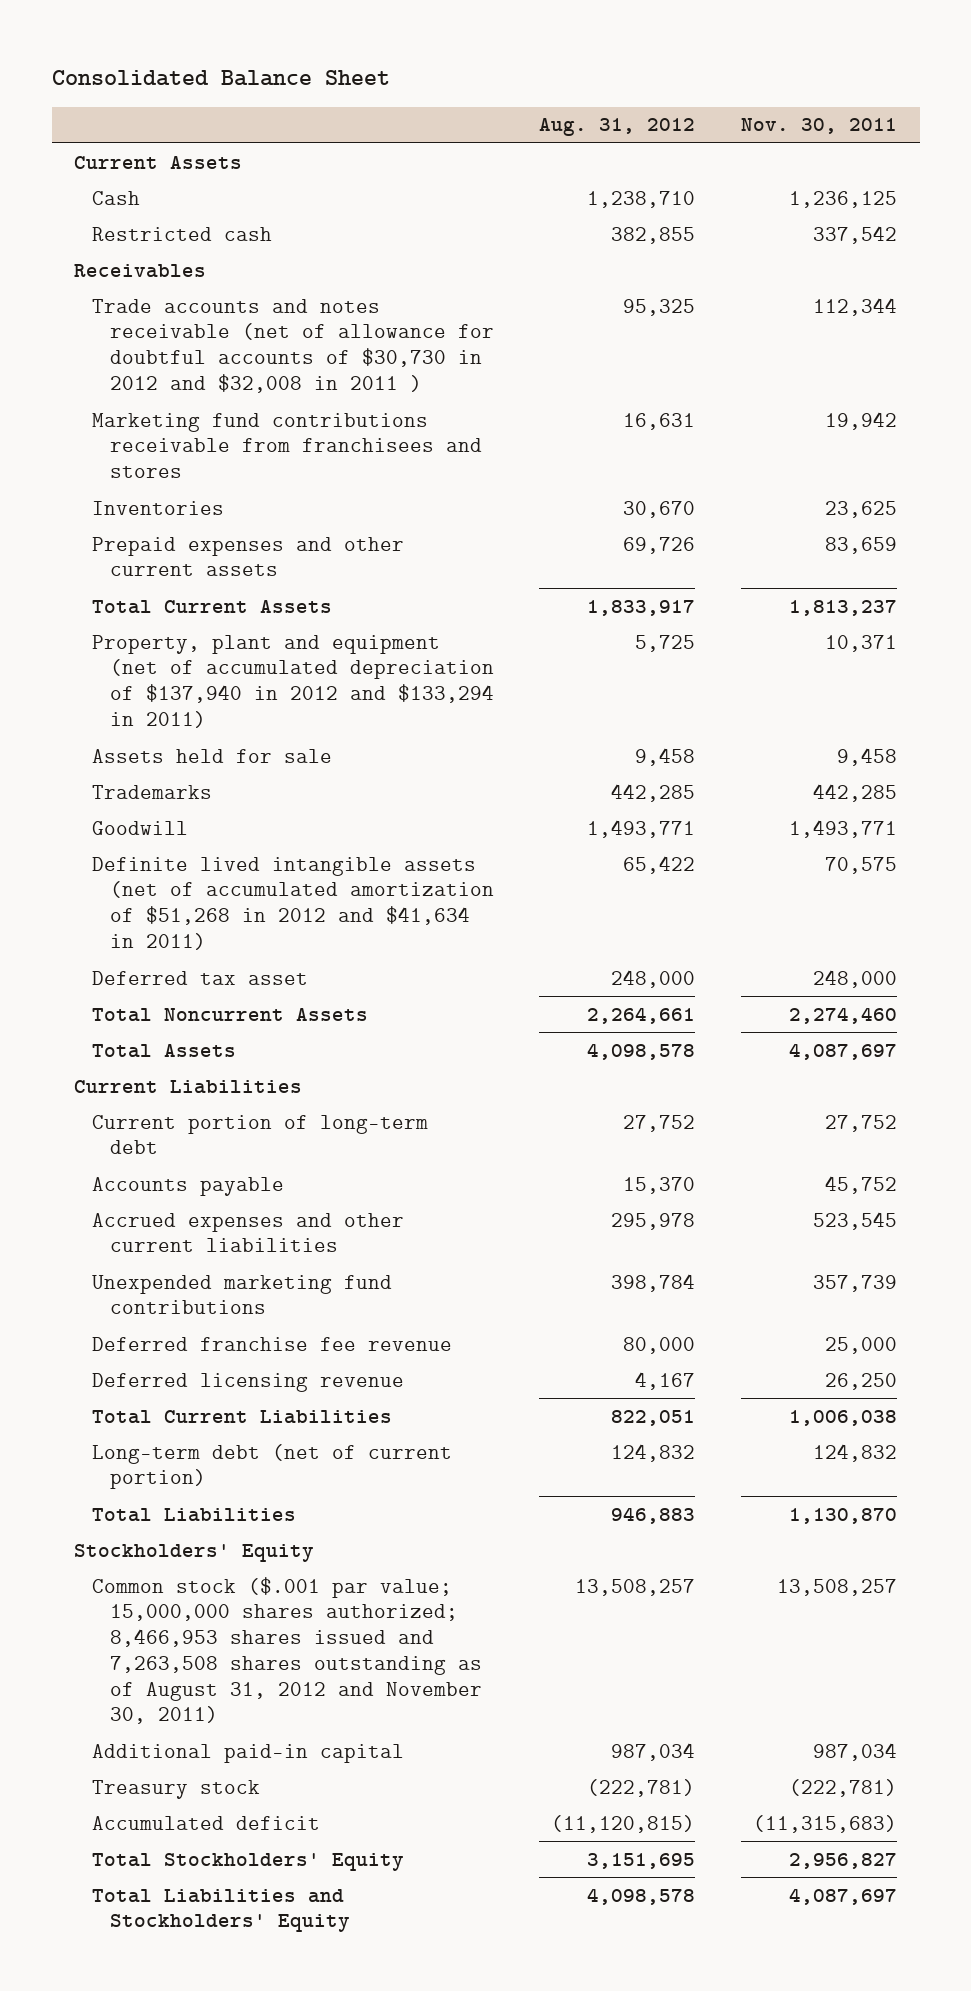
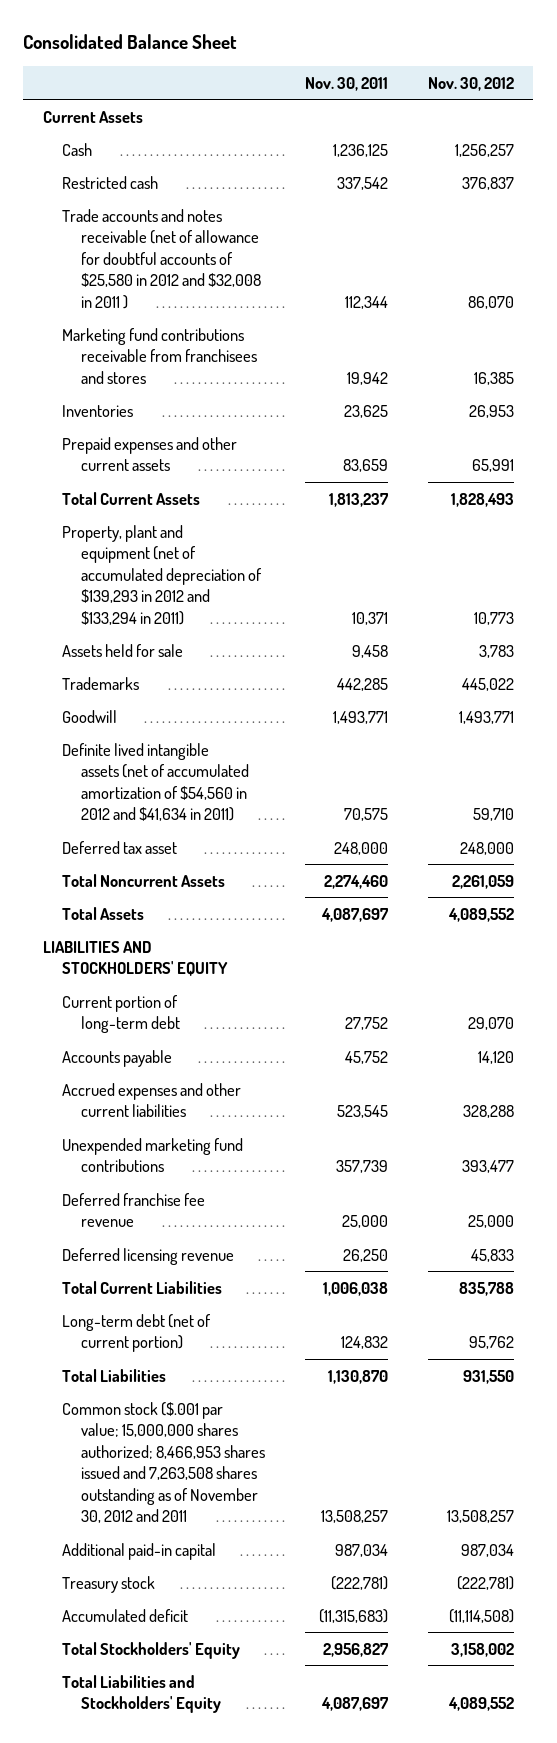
[539,118,696,137] Aug. 31, 2012 -> none
none -> [427,76,514,91] Nov. 30, 2012
[74,263,207,278] Receivables -> none
[91,298,494,393] Trade accounts and notes receivable (net of allowance for doubtful accounts of $30,730 in 2012 and $32,008 in 2011 ) -> [62,208,262,309] Trade accounts and notes receivable (net of allowance for doubtful accounts of $25,580 in 2012 and $32,008 in 2011 )
[91,634,494,728] Property, plant and equipment (net of accumulated depreciation of $137,940 in 2012 and $133,294 in 2011) -> [62,524,263,625] Property, plant and equipment (net of accumulated depreciation of $139,293 in 2012 and $133,294 in 2011)
[91,856,494,950] Definite lived intangible assets (net of accumulated amortization of $51,268 in 2012 and $41,634 in 2011) -> [62,742,250,822] Definite lived intangible assets (net of accumulated amortization of $54,560 in 2012 and $41,634 in 2011)
[74,1079,303,1094] Current Liabilities -> none
none -> [43,940,229,977] LIABILITIES AND STOCKHOLDERS' EQUITY
[74,1543,315,1562] Stockholders' Equity -> none
[91,1576,482,1725] Common stock ($.001 par value; 15,000,000 shares authorized; 8,466,953 shares issued and 7,263,508 shares outstanding as of August 31, 2012 and November 30, 2011) -> [62,1401,266,1524] Common stock ($.001 par value; 15,000,000 shares authorized; 8,466,953 shares issued and 7,263,508 shares outstanding as of November 30, 2012 and 2011

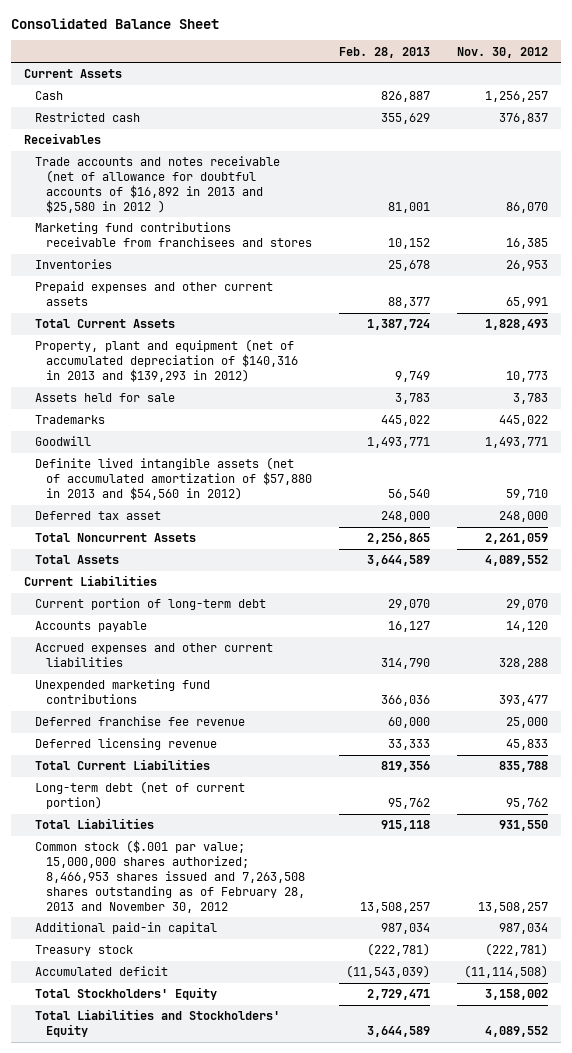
[304,76,388,91] Nov. 30, 2011 -> none
none -> [339,46,431,58] Feb. 28, 2013
none -> [24,133,102,145] Receivables
[62,208,262,309] Trade accounts and notes receivable (net of allowance for doubtful accounts of $25,580 in 2012 and $32,008 in 2011 ) -> [35,156,281,213] Trade accounts and notes receivable (net of allowance for doubtful accounts of $16,892 in 2013 and $25,580 in 2012 )
[62,524,263,625] Property, plant and equipment (net of accumulated depreciation of $139,293 in 2012 and $133,294 in 2011) -> [35,339,299,382] Property, plant and equipment (net of accumulated depreciation of $140,316 in 2013 and $139,293 in 2012)
[62,742,250,822] Definite lived intangible assets (net of accumulated amortization of $54,560 in 2012 and $41,634 in 2011) -> [35,457,313,500] Definite lived intangible assets (net of accumulated amortization of $57,880 in 2013 and $54,560 in 2012)
[43,940,229,977] LIABILITIES AND STOCKHOLDERS' EQUITY -> none
none -> [24,575,158,587] Current Liabilities
[62,1401,266,1524] Common stock ($.001 par value; 15,000,000 shares authorized; 8,466,953 shares issued and 7,263,508 shares outstanding as of November 30, 2012 and 2011 -> [35,840,306,913] Common stock ($.001 par value; 15,000,000 shares authorized; 8,466,953 shares issued and 7,263,508 shares outstanding as of February 28, 2013 and November 30, 2012

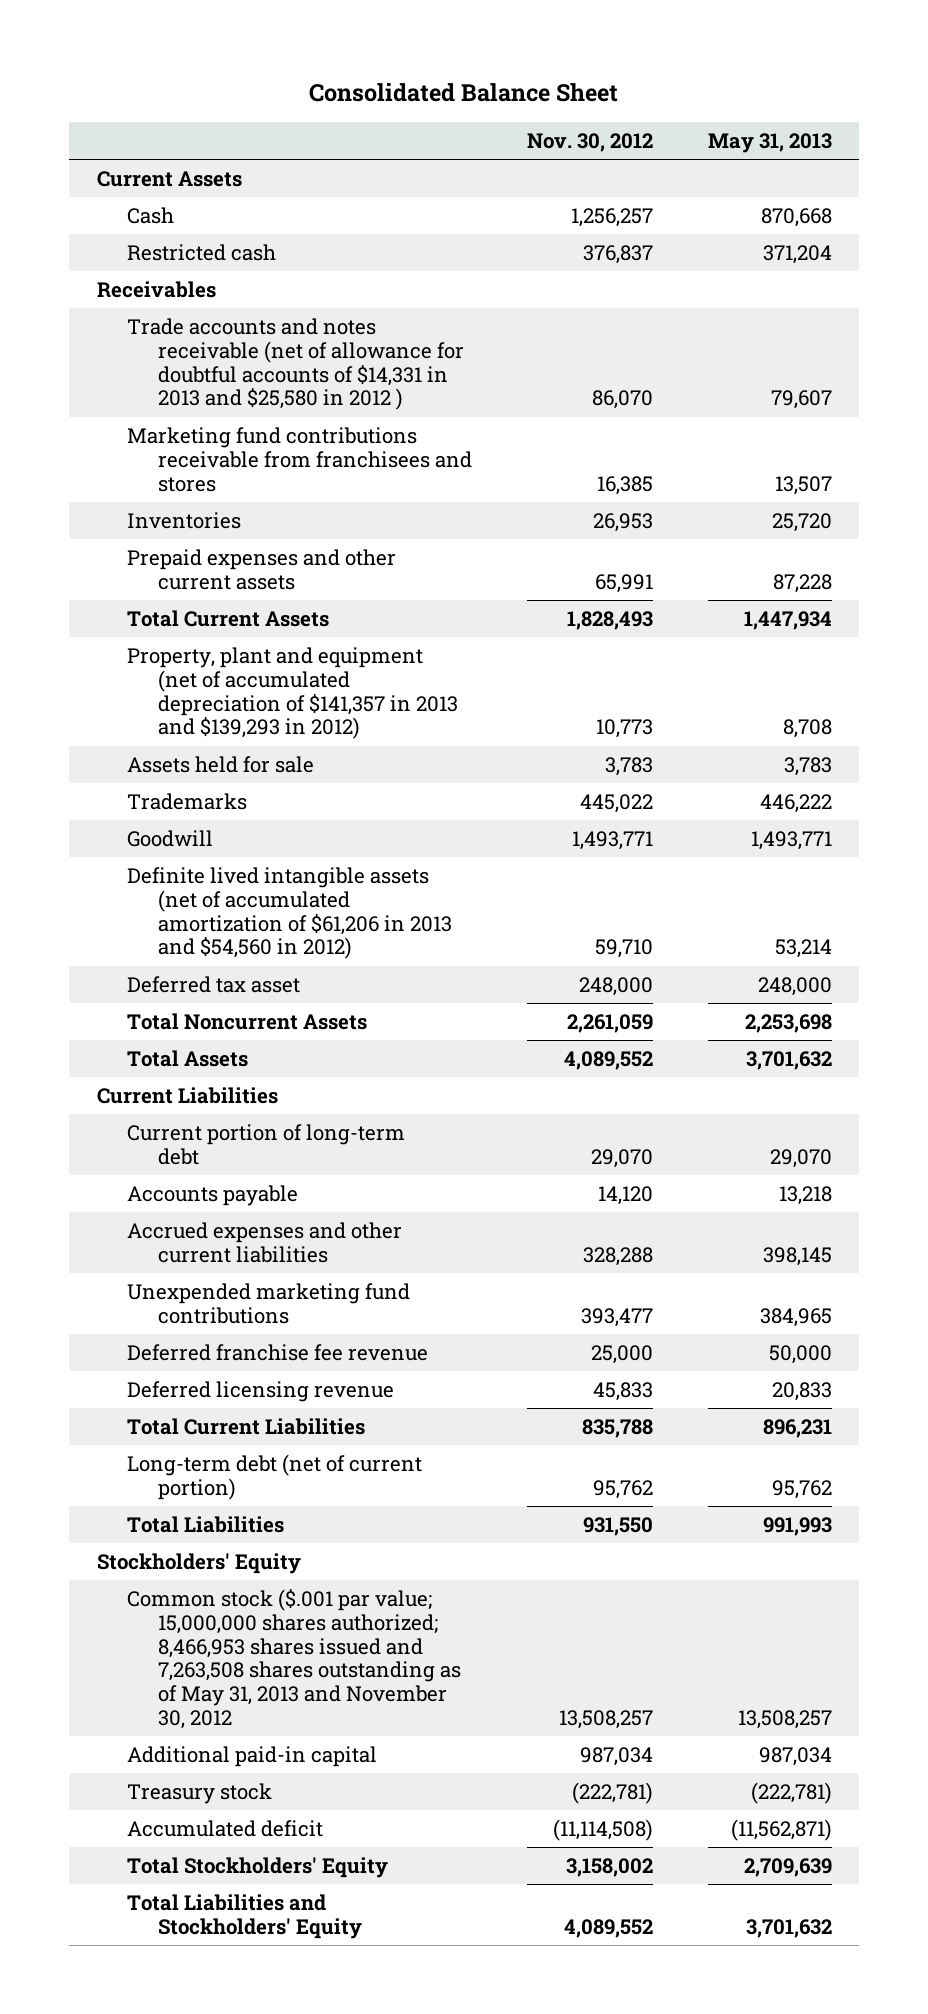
[339,46,431,58] Feb. 28, 2013 -> none
none -> [707,132,832,153] May 31, 2013
[35,156,281,213] Trade accounts and notes receivable (net of allowance for doubtful accounts of $16,892 in 2013 and $25,580 in 2012 ) -> [127,318,465,411] Trade accounts and notes receivable (net of allowance for doubtful accounts of $14,331 in 2013 and $25,580 in 2012 )
[35,339,299,382] Property, plant and equipment (net of accumulated depreciation of $140,316 in 2013 and $139,293 in 2012) -> [127,647,459,740] Property, plant and equipment (net of accumulated depreciation of $141,357 in 2013 and $139,293 in 2012)
[35,457,313,500] Definite lived intangible assets (net of accumulated amortization of $57,880 in 2013 and $54,560 in 2012) -> [127,867,453,960] Definite lived intangible assets (net of accumulated amortization of $61,206 in 2013 and $54,560 in 2012)
none -> [96,1553,301,1575] Stockholders' Equity
[35,840,306,913] Common stock ($.001 par value; 15,000,000 shares authorized; 8,466,953 shares issued and 7,263,508 shares outstanding as of February 28, 2013 and November 30, 2012 -> [127,1589,462,1729] Common stock ($.001 par value; 15,000,000 shares authorized; 8,466,953 shares issued and 7,263,508 shares outstanding as of May 31, 2013 and November 30, 2012

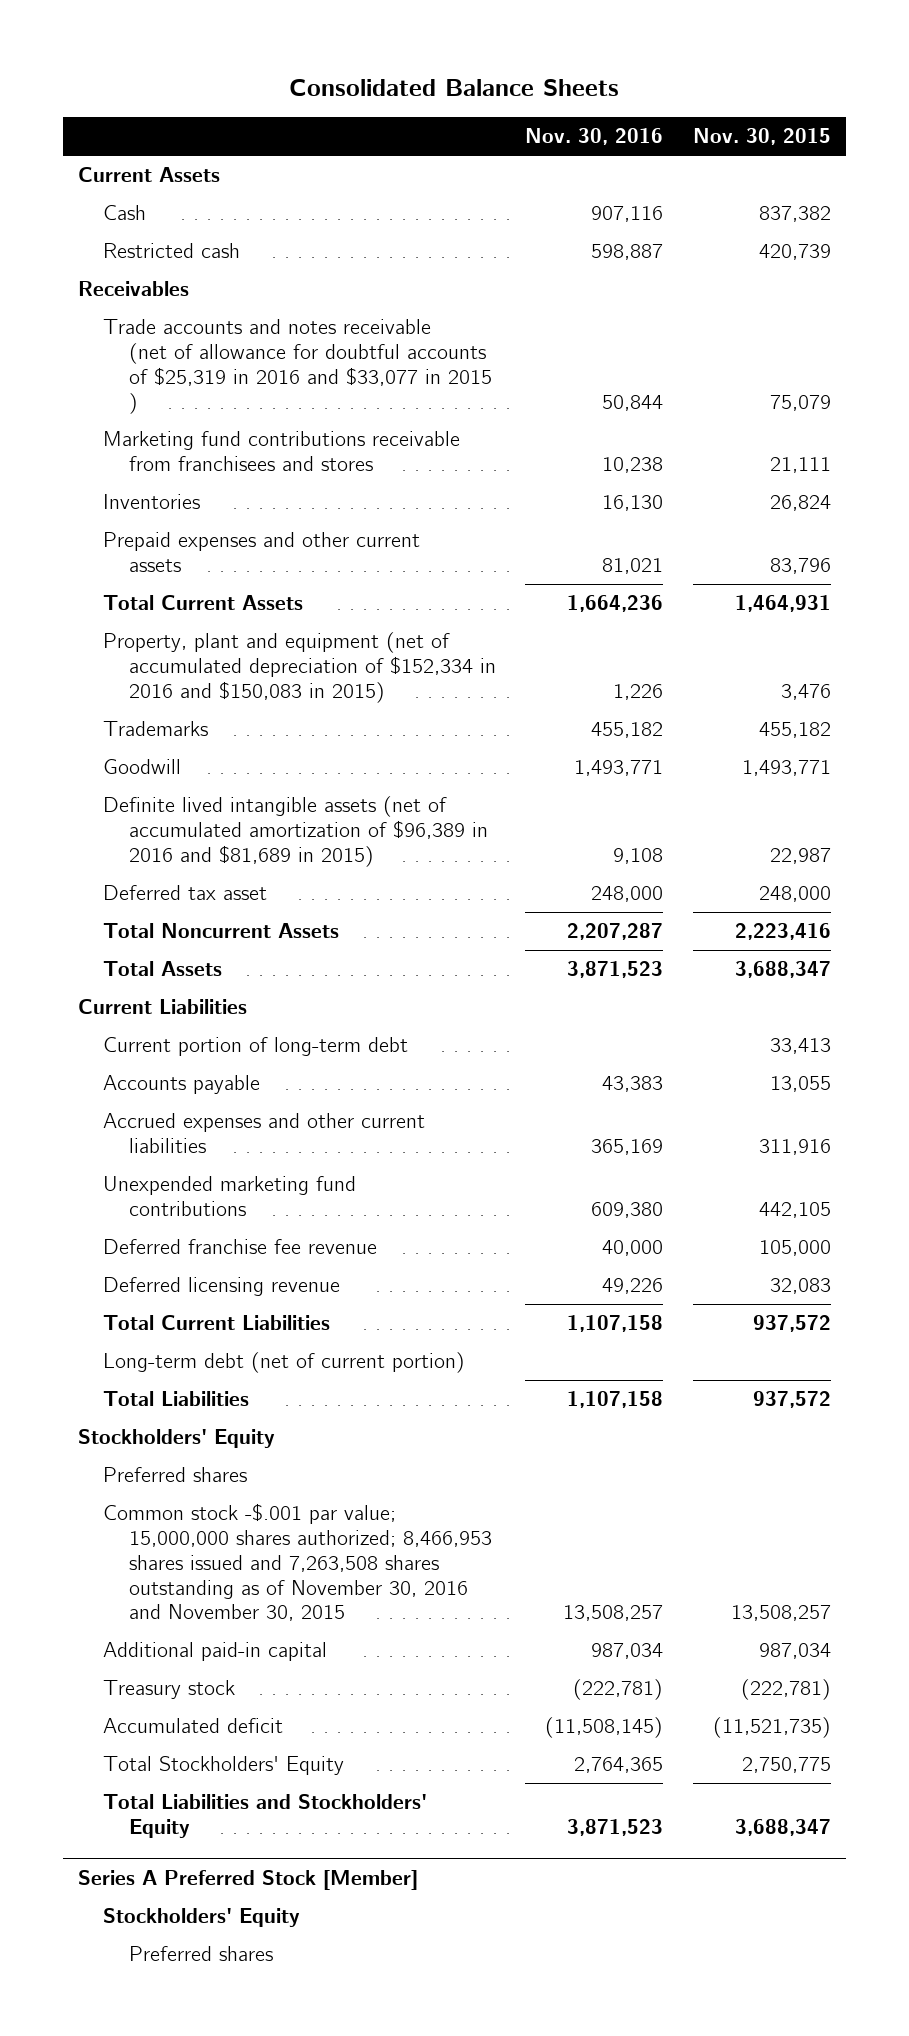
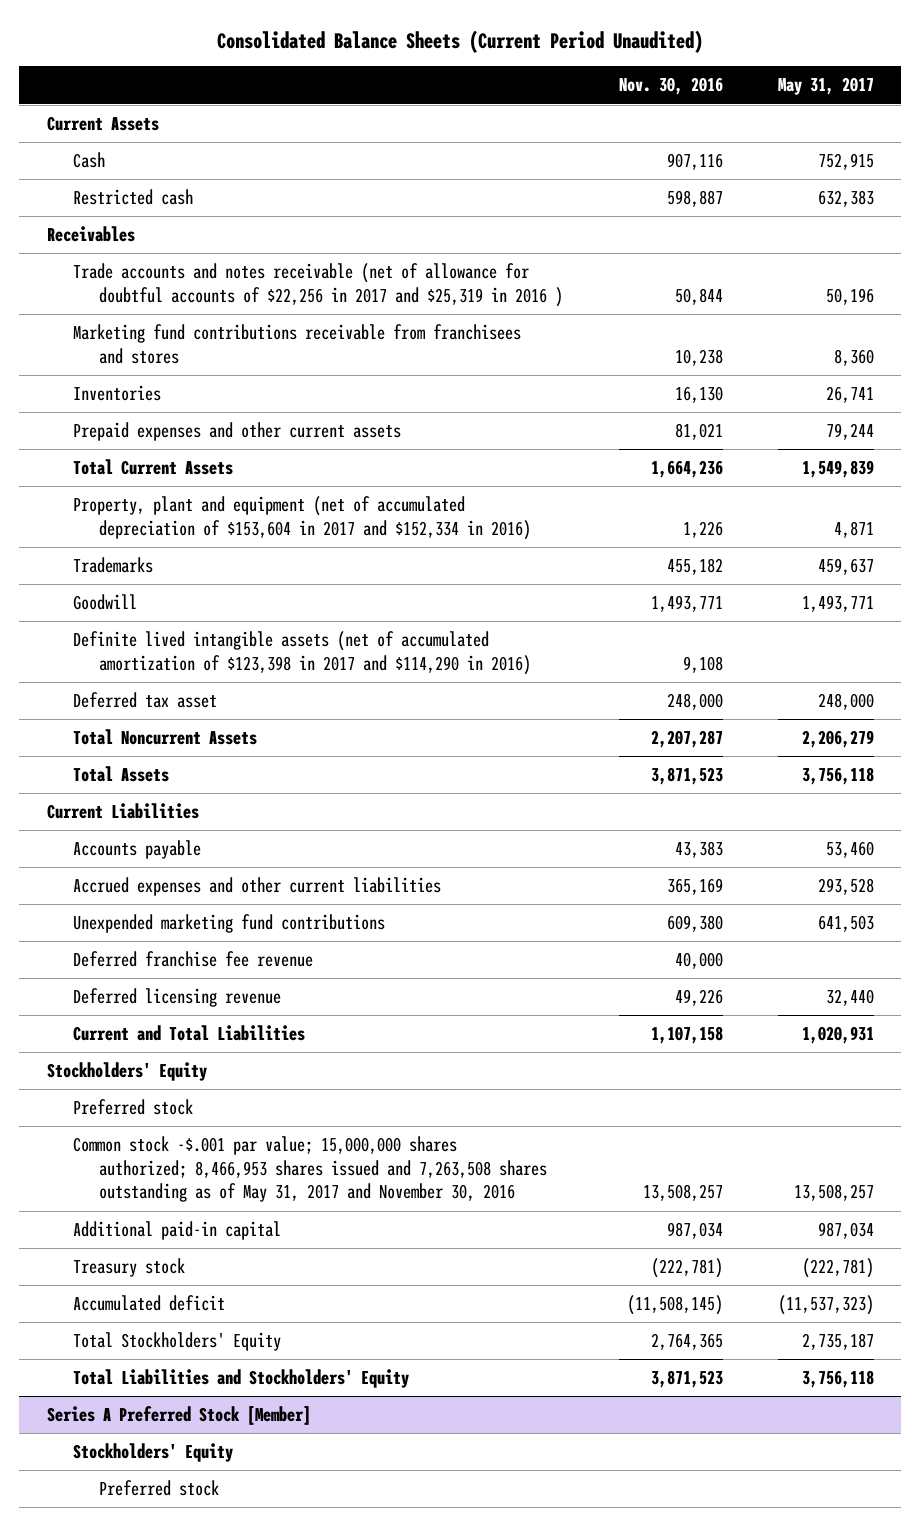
[289,78,620,96] Consolidated Balance Sheets -> [217,29,704,53] Consolidated Balance Sheets (Current Period Unaudited)
[693,128,832,146] Nov. 30, 2015 -> none
none -> [777,77,874,96] May 31, 2017
[103,319,492,414] Trade accounts and notes receivable (net of allowance for doubtful accounts of $25,319 in 2016 and $33,077 in 2015 ) -> [73,263,564,307] Trade accounts and notes receivable (net of allowance for doubtful accounts of $22,256 in 2017 and $25,319 in 2016 )
[103,632,496,703] Property, plant and equipment (net of accumulated depreciation of $152,334 in 2016 and $150,083 in 2015) -> [73,496,532,540] Property, plant and equipment (net of accumulated depreciation of $153,604 in 2017 and $152,334 in 2016)
[103,796,488,867] Definite lived intangible assets (net of accumulated amortization of $96,389 in 2016 and $81,689 in 2015) -> [73,631,532,675] Definite lived intangible assets (net of accumulated amortization of $123,398 in 2017 and $114,290 in 2016)
[103,1037,409,1057] Current portion of long-term debt -> none
[103,1352,466,1374] Long-term debt (net of current portion) -> none
[103,1391,250,1407] Total Liabilities -> none
[103,1315,331,1331] Total Current Liabilities -> [73,1025,306,1042] Current and Total Liabilities
[103,1467,248,1483] Preferred shares -> [73,1099,194,1116] Preferred stock
[103,1503,492,1622] Common stock -$.001 par value; 15,000,000 shares authorized; 8,466,953 shares issued and 7,263,508 shares outstanding as of November 30, 2016 and November 30, 2015 -> [73,1136,548,1203] Common stock -$.001 par value; 15,000,000 shares authorized; 8,466,953 shares issued and 7,263,508 shares outstanding as of May 31, 2017 and November 30, 2016
[128,1946,273,1962] Preferred shares -> [99,1480,220,1497] Preferred stock

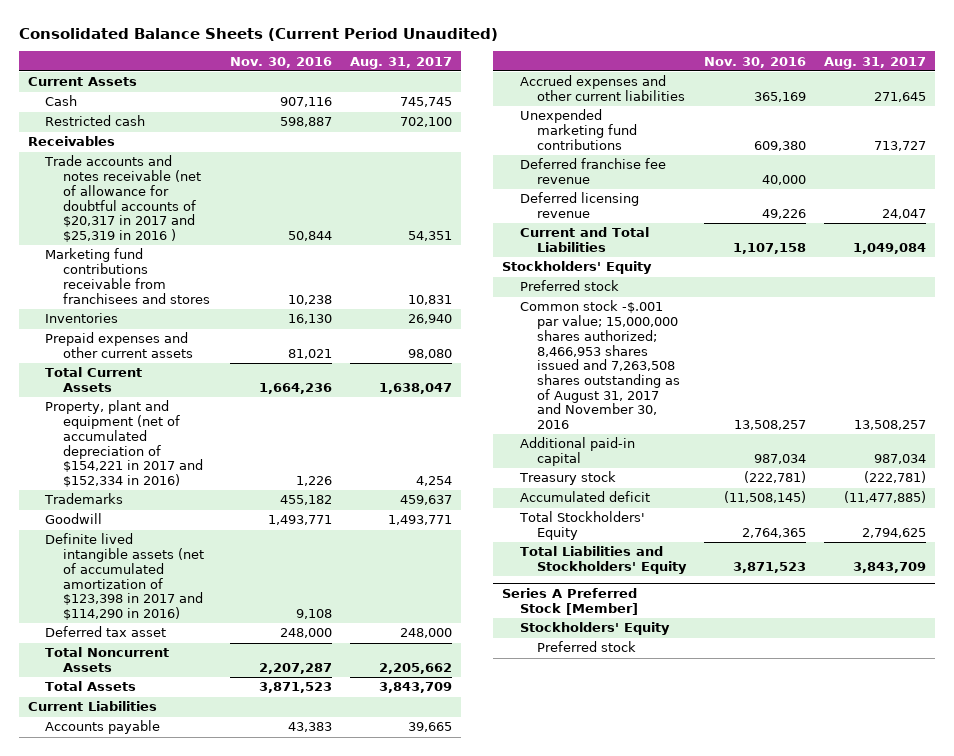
[777,77,874,96] May 31, 2017 -> none
none -> [350,56,453,69] Aug. 31, 2017
[73,263,564,307] Trade accounts and notes receivable (net of allowance for doubtful accounts of $22,256 in 2017 and $25,319 in 2016 ) -> [44,155,202,243] Trade accounts and notes receivable (net of allowance for doubtful accounts of $20,317 in 2017 and $25,319 in 2016 )
[73,496,532,540] Property, plant and equipment (net of accumulated depreciation of $153,604 in 2017 and $152,334 in 2016) -> [45,400,204,488] Property, plant and equipment (net of accumulated depreciation of $154,221 in 2017 and $152,334 in 2016)
[73,1136,548,1203] Common stock -$.001 par value; 15,000,000 shares authorized; 8,466,953 shares issued and 7,263,508 shares outstanding as of May 31, 2017 and November 30, 2016 -> [519,300,681,430] Common stock -$.001 par value; 15,000,000 shares authorized; 8,466,953 shares issued and 7,263,508 shares outstanding as of August 31, 2017 and November 30, 2016

